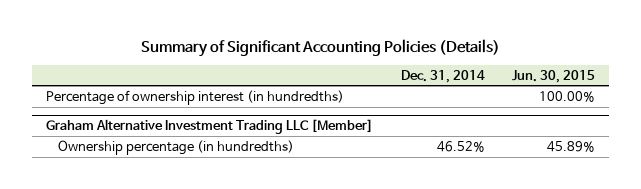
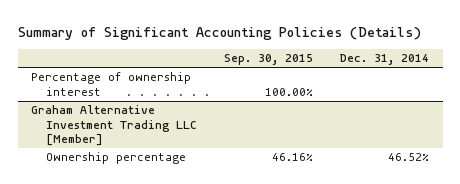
[512,69,596,83] Jun. 30, 2015 -> none
none -> [223,54,313,66] Sep. 30, 2015
[45,89,344,105] Percentage of ownership interest (in hundredths) -> [31,72,192,96] Percentage of ownership interest
[58,139,295,155] Ownership percentage (in hundredths) -> [45,152,186,165] Ownership percentage

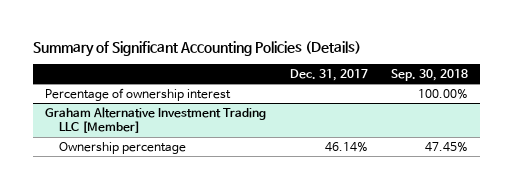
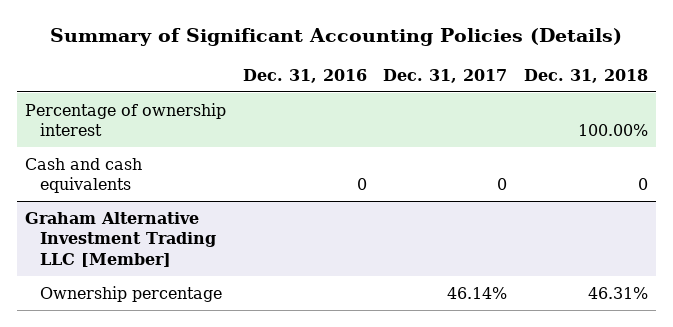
[391,68,469,81] Sep. 30, 2018 -> none
none -> [242,68,367,83] Dec. 31, 2016
none -> [523,68,648,83] Dec. 31, 2018
none -> [25,157,143,194] Cash and cash equivalents

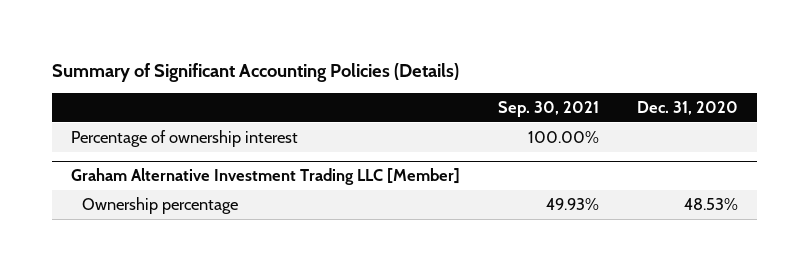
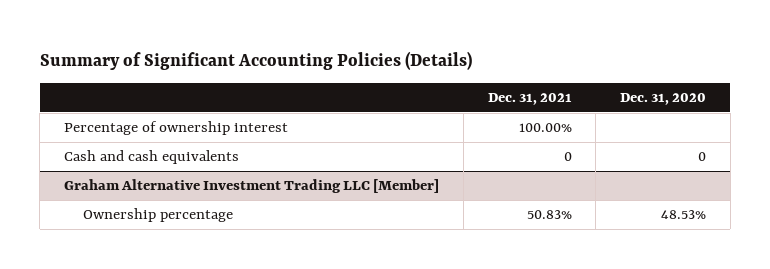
[498,101,600,118] Sep. 30, 2021 -> none
none -> [487,93,572,106] Dec. 31, 2021
none -> [63,150,239,165] Cash and cash equivalents

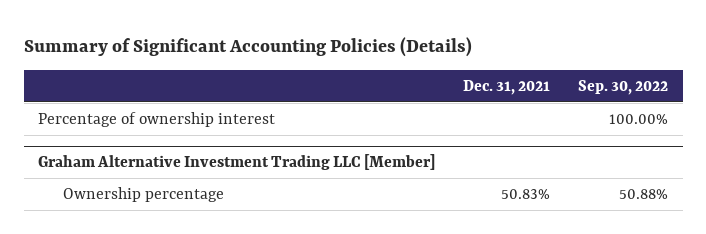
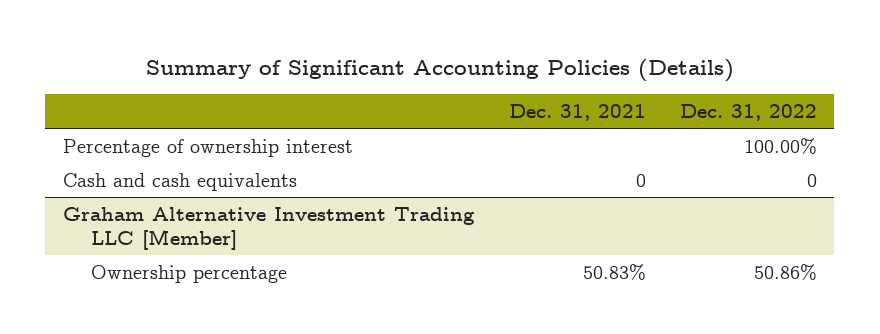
[578,79,669,95] Sep. 30, 2022 -> none
none -> [680,104,818,122] Dec. 31, 2022
none -> [62,172,297,191] Cash and cash equivalents

